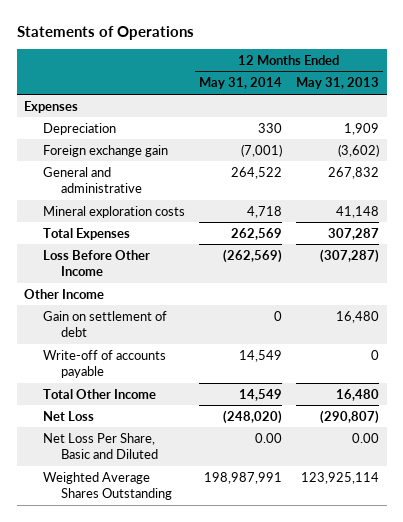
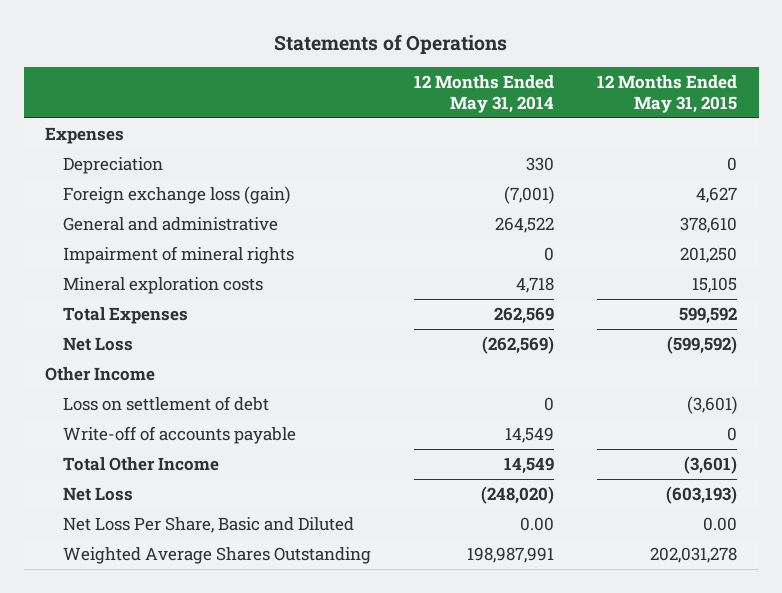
[296,77,380,90] May 31, 2013 -> none
none -> [597,74,738,113] 12 Months Ended May 31, 2015
[42,144,168,157] Foreign exchange gain -> [63,186,291,205] Foreign exchange loss (gain)
none -> [63,246,295,265] Impairment of mineral rights
[42,249,150,277] Loss Before Other Income -> [63,337,134,352] Net Loss
[42,310,167,338] Gain on settlement of debt -> [63,396,270,412] Loss on settlement of debt

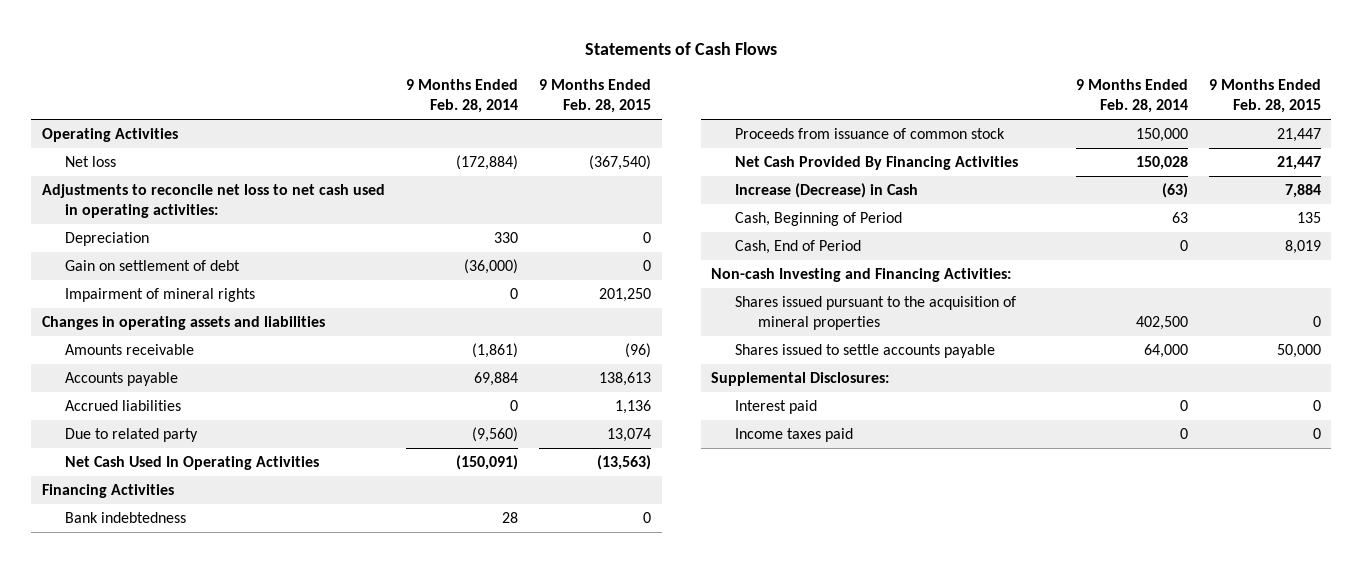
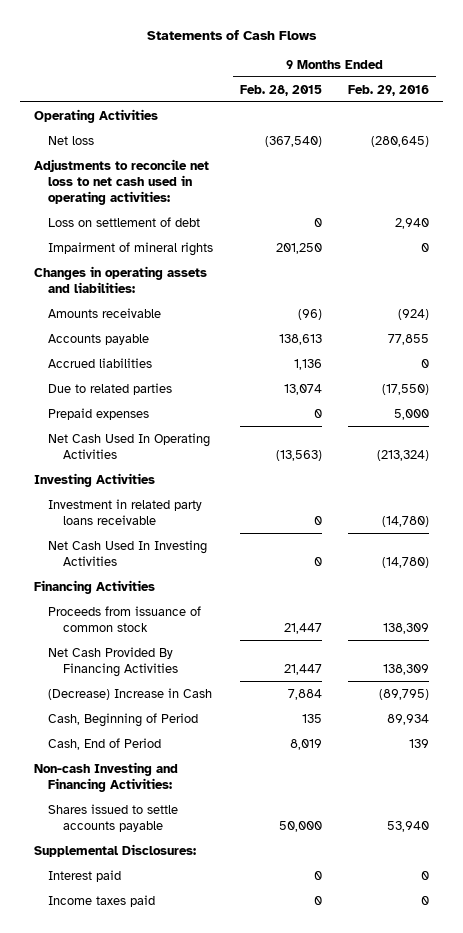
[405,79,518,114] 9 Months Ended Feb. 28, 2014 -> none
none -> [348,84,430,96] Feb. 29, 2016
[65,232,150,247] Depreciation -> none
[65,260,241,272] Gain on settlement of debt -> [48,216,201,227] Loss on settlement of debt
[41,316,325,331] Changes in operating assets and liabilities -> [33,265,207,293] Changes in operating assets and liabilities:
[65,428,199,443] Due to related party -> [48,382,173,395] Due to related parties
none -> [48,407,150,420] Prepaid expenses
none -> [33,472,155,487] Investing Activities
none -> [48,498,203,525] Investment in related party loans receivable
none -> [48,539,208,566] Net Cash Used In Investing Activities
[65,512,187,524] Bank indebtedness -> none
[734,183,918,199] Increase (Decrease) in Cash -> [48,687,213,700] (Decrease) Increase in Cash
[734,296,1016,331] Shares issued pursuant to the acquisition of mineral properties -> none

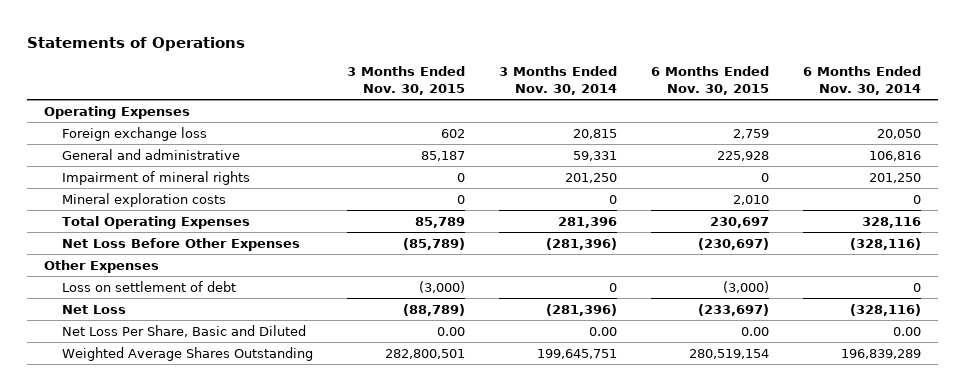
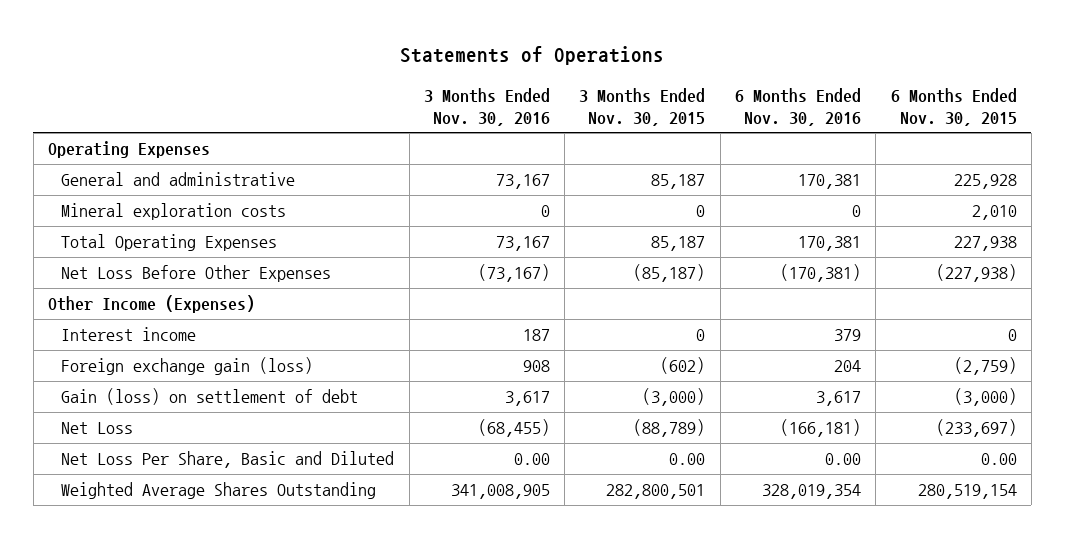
[498,66,617,95] 3 Months Ended Nov. 30, 2014 -> none
[802,66,921,95] 6 Months Ended Nov. 30, 2014 -> none
none -> [423,87,550,126] 3 Months Ended Nov. 30, 2016
none -> [735,87,862,126] 6 Months Ended Nov. 30, 2016
[61,126,207,141] Foreign exchange loss -> none
[61,170,250,185] Impairment of mineral rights -> none
[414,216,465,228] 85,789 -> [651,236,706,252] 85,187
[709,216,769,228] 230,697 -> [953,236,1017,252] 227,938
[402,237,465,250] (85,789) -> [633,264,706,283] (85,187)
[697,237,769,250] (230,697) -> [935,264,1017,283] (227,938)
[44,259,160,273] Other Expenses -> [48,295,256,314] Other Income (Expenses)
none -> [61,327,197,342] Interest income
none -> [61,357,314,376] Foreign exchange gain (loss)
[61,280,236,292] Loss on settlement of debt -> [61,388,359,406] Gain (loss) on settlement of debt

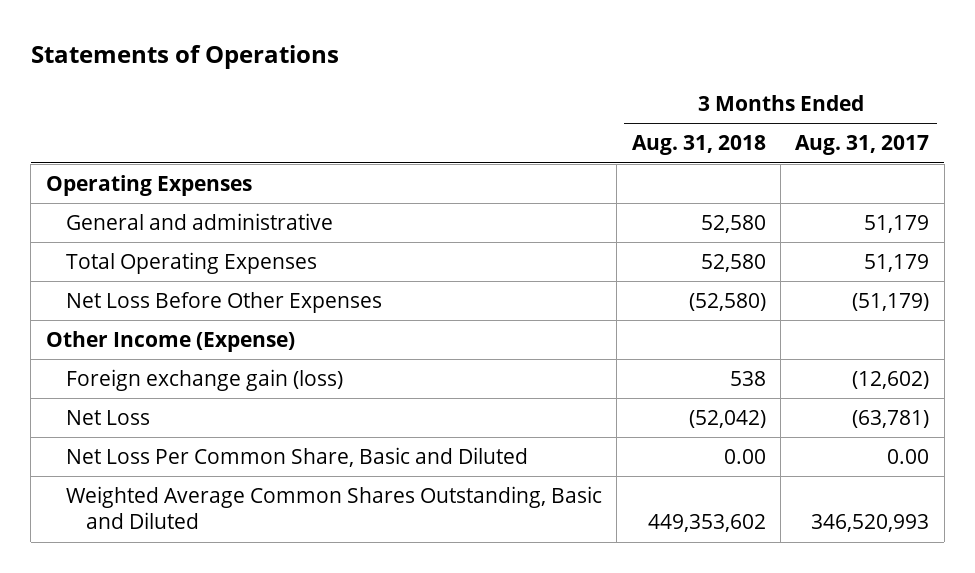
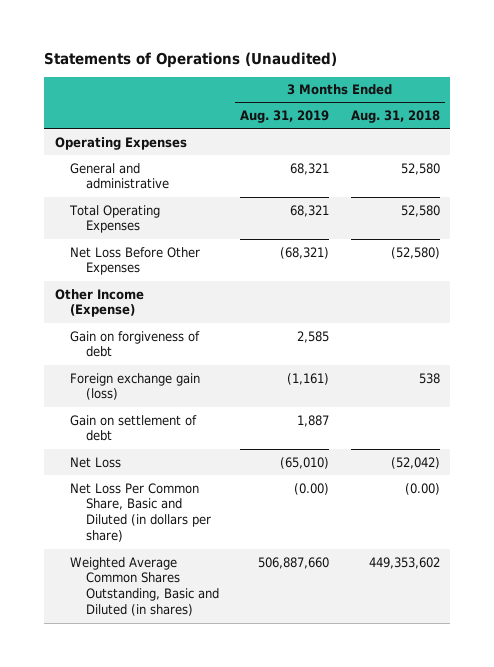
[30,44,339,69] Statements of Operations -> [44,51,338,68] Statements of Operations (Unaudited)
[795,135,930,156] Aug. 31, 2017 -> none
none -> [240,110,330,124] Aug. 31, 2019
none -> [70,330,201,358] Gain on forgiveness of debt
none -> [70,414,198,442] Gain on settlement of debt
[65,447,528,468] Net Loss Per Common Share, Basic and Diluted -> [70,482,211,543] Net Loss Per Common Share, Basic and Diluted (in dollars per share)
[723,449,766,465] 0.00 -> [404,482,440,495] (0.00)
[65,486,602,530] Weighted Average Common Shares Outstanding, Basic and Diluted -> [70,556,219,617] Weighted Average Common Shares Outstanding, Basic and Diluted (in shares)

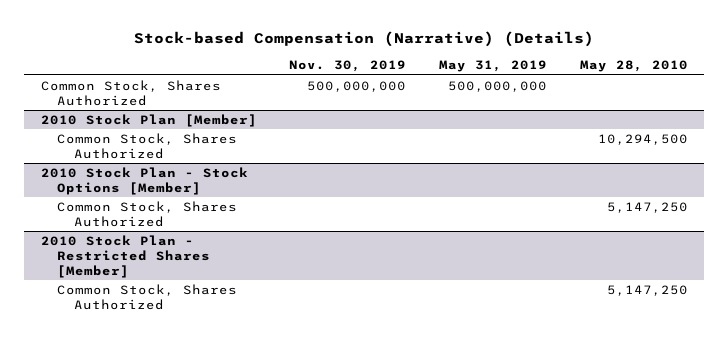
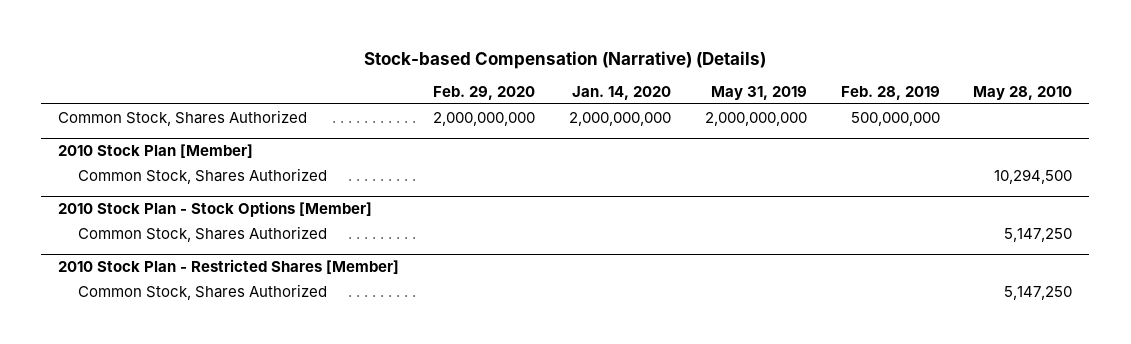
[289,60,407,73] Nov. 30, 2019 -> none
none -> [433,86,536,101] Feb. 29, 2020
none -> [572,86,672,101] Jan. 14, 2020
none -> [840,86,940,101] Feb. 28, 2019
[447,80,547,92] 500,000,000 -> [704,111,807,126] 2,000,000,000

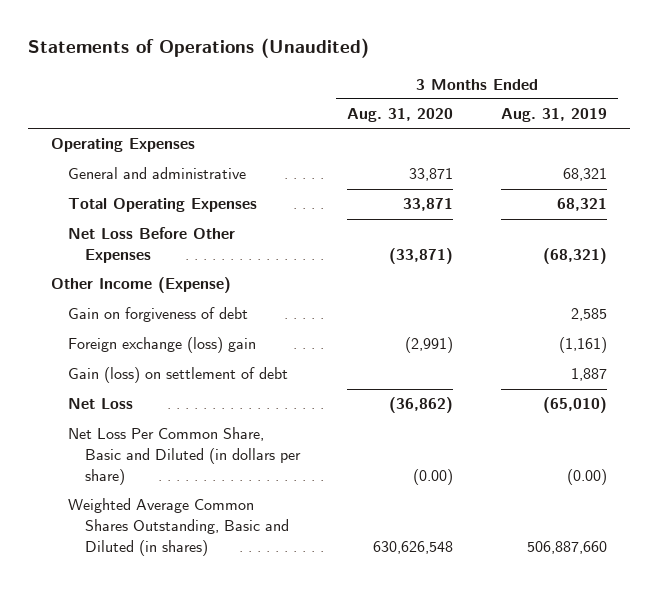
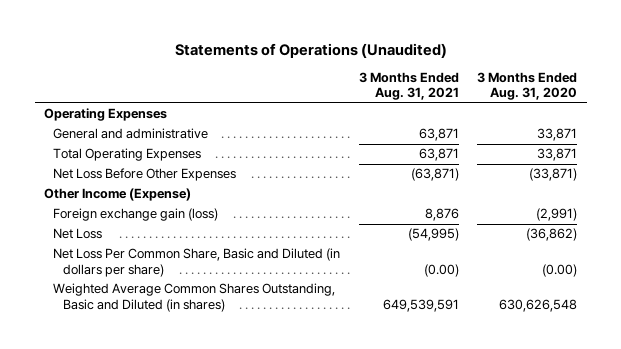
[500,108,607,123] Aug. 31, 2019 -> none
none -> [358,71,459,101] 3 Months Ended Aug. 31, 2021
[68,307,249,323] Gain on forgiveness of debt -> none
[68,367,289,384] Gain (loss) on settlement of debt -> none
[68,337,257,354] Foreign exchange (loss) gain -> [53,208,219,222] Foreign exchange gain (loss)

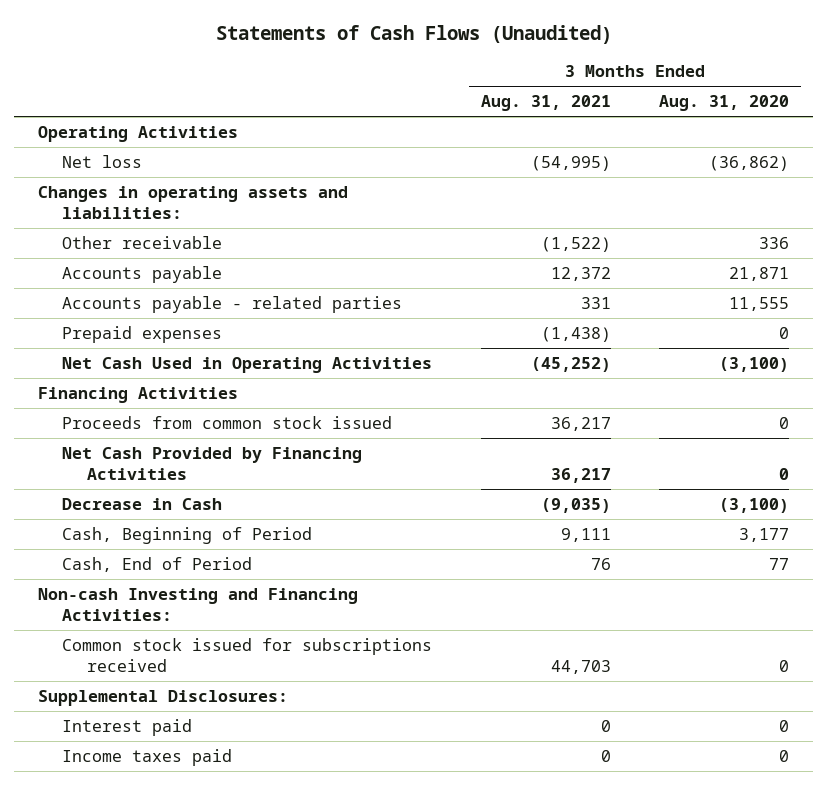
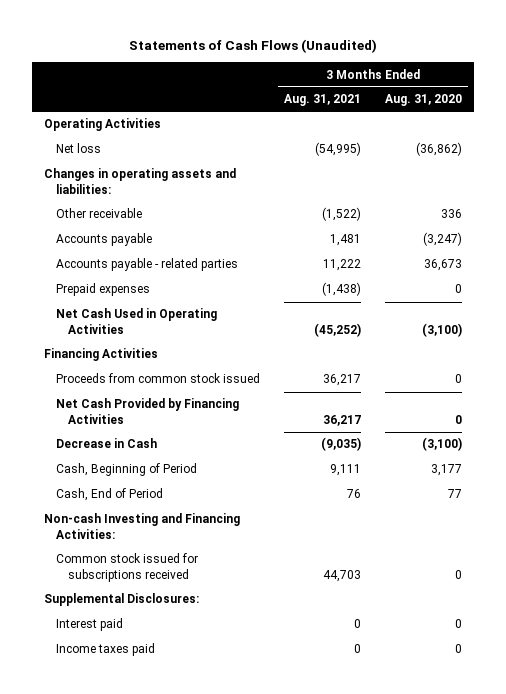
[550,267,611,282] 12,372 -> [330,234,362,247] 1,481
[729,267,790,282] 21,871 -> [423,232,463,247] (3,247)
[580,297,611,310] 331 -> [323,259,362,272] 11,222
[729,297,790,312] 11,555 -> [424,259,463,272] 36,673

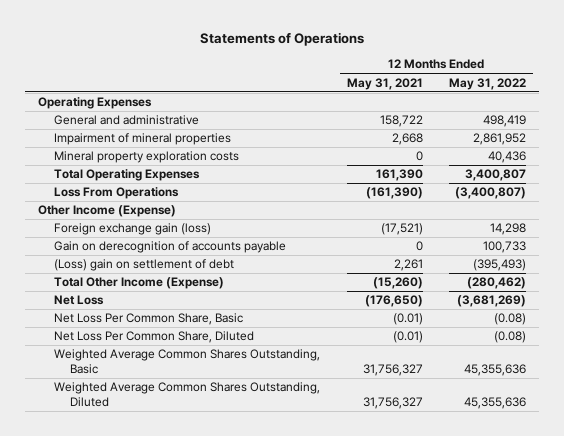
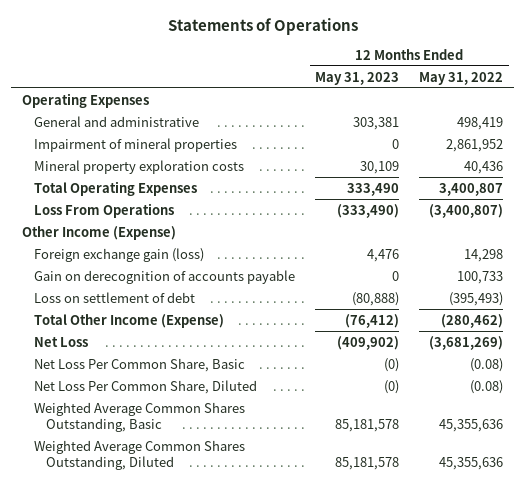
[346,77,423,90] May 31, 2021 -> none
none -> [315,71,400,85] May 31, 2023
[54,259,235,272] (Loss) gain on settlement of debt -> [33,291,195,303] Loss on settlement of debt

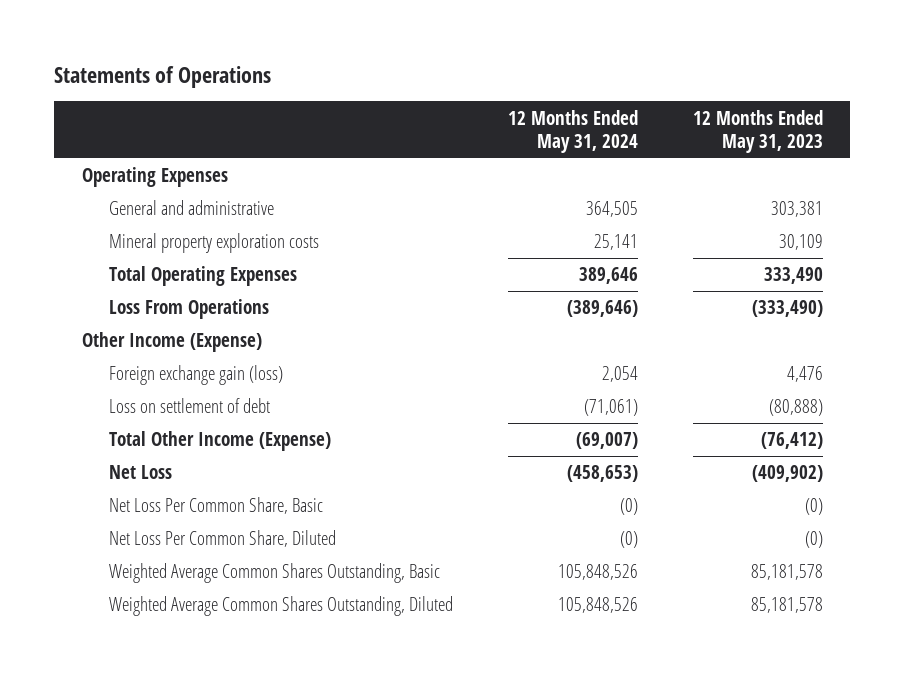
[419,71,504,85] May 31, 2022 -> none
none -> [507,109,638,153] 12 Months Ended May 31, 2024
[33,137,237,152] Impairment of mineral properties -> none
[33,269,295,284] Gain on derecognition of accounts payable -> none

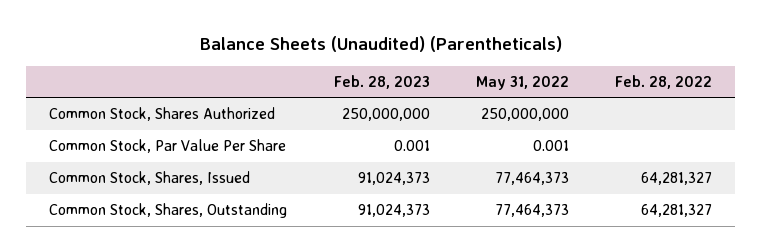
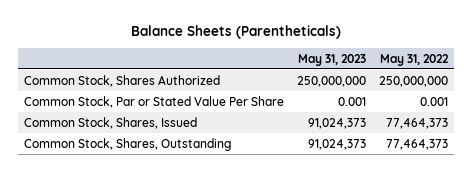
[199,36,562,53] Balance Sheets (Unaudited) (Parentheticals) -> [131,25,342,40] Balance Sheets (Parentheticals)
[333,74,430,89] Feb. 28, 2023 -> none
[615,74,713,89] Feb. 28, 2022 -> none
none -> [298,53,367,66] May 31, 2023
[49,139,287,154] Common Stock, Par Value Per Share -> [24,95,285,108] Common Stock, Par or Stated Value Per Share

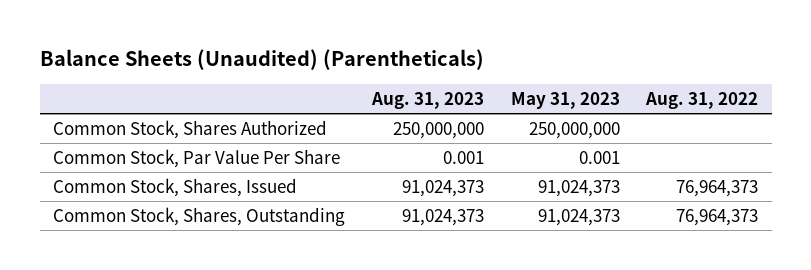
[131,25,342,40] Balance Sheets (Parentheticals) -> [39,49,484,71] Balance Sheets (Unaudited) (Parentheticals)
[379,53,449,66] May 31, 2022 -> none
none -> [370,91,484,109] Aug. 31, 2023
none -> [645,91,759,109] Aug. 31, 2022
[24,95,285,108] Common Stock, Par or Stated Value Per Share -> [52,149,340,169] Common Stock, Par Value Per Share

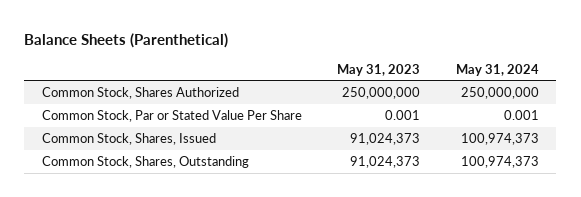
[39,49,484,71] Balance Sheets (Unaudited) (Parentheticals) -> [24,32,229,48] Balance Sheets (Parenthetical)
[370,91,484,109] Aug. 31, 2023 -> none
[645,91,759,109] Aug. 31, 2022 -> none
none -> [455,63,539,76] May 31, 2024
[52,149,340,169] Common Stock, Par Value Per Share -> [41,110,302,123] Common Stock, Par or Stated Value Per Share

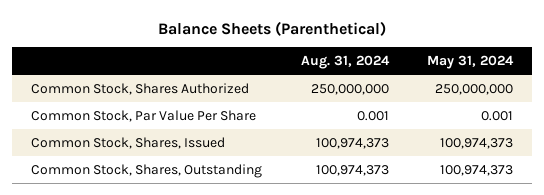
[337,63,421,76] May 31, 2023 -> none
none -> [300,55,390,70] Aug. 31, 2024
[41,110,302,123] Common Stock, Par or Stated Value Per Share -> [31,109,257,122] Common Stock, Par Value Per Share

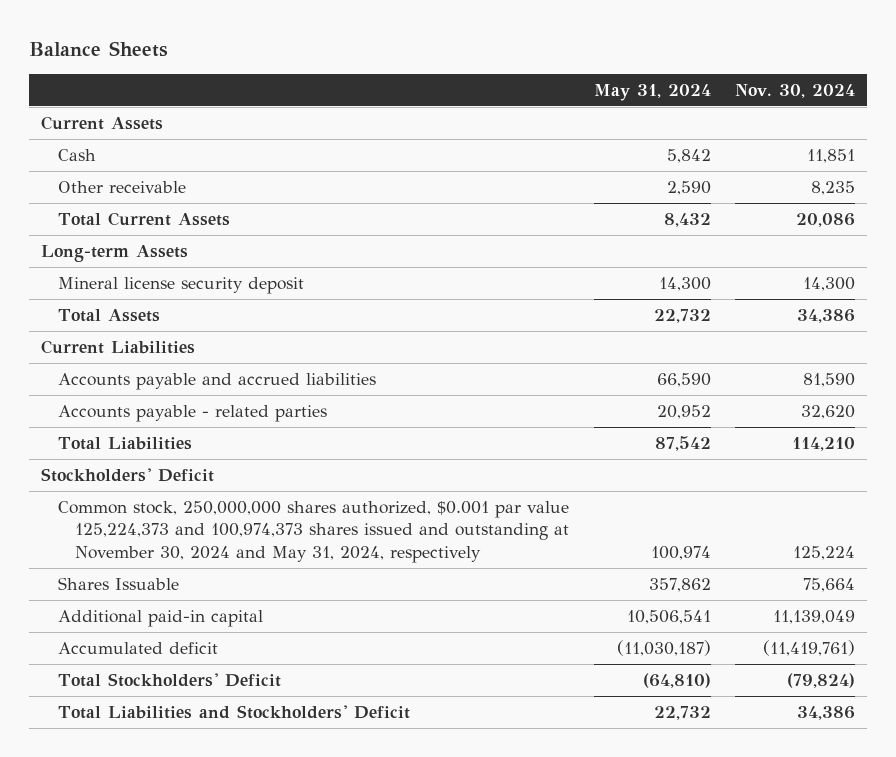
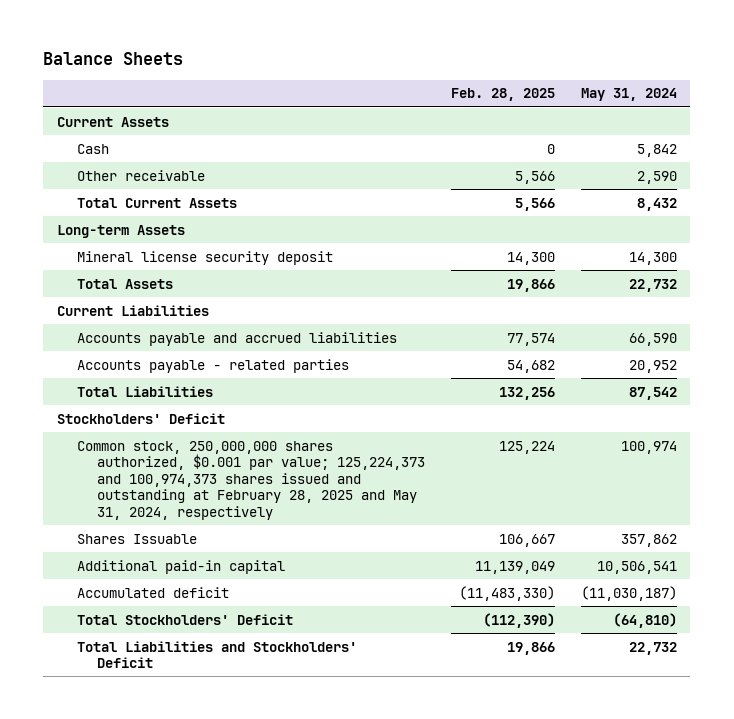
[735,83,856,98] Nov. 30, 2024 -> none
none -> [451,88,556,102] Feb. 28, 2025
[57,501,569,563] Common stock, 250,000,000 shares authorized, $0.001 par value 125,224,373 and 100,974,373 shares issued and outstanding at November 30, 2024 and May 31, 2024, respectively -> [76,440,425,520] Common stock, 250,000,000 shares authorized, $0.001 par value; 125,224,373 and 100,974,373 shares issued and outstanding at February 28, 2025 and May 31, 2024, respectively

